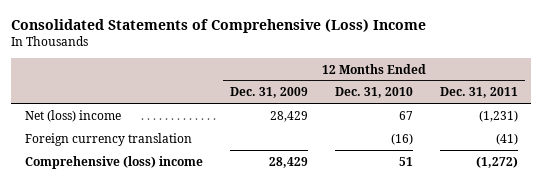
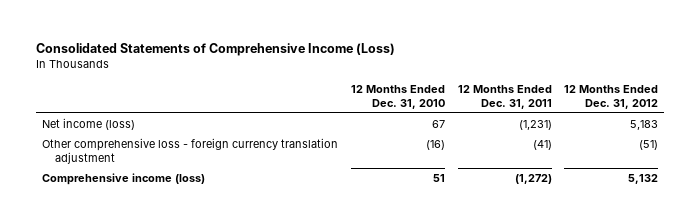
[11,18,427,33] Consolidated Statements of Comprehensive (Loss) Income -> [36,43,396,57] Consolidated Statements of Comprehensive Income (Loss)
[229,87,308,99] Dec. 31, 2009 -> none
none -> [564,85,659,109] 12 Months Ended Dec. 31, 2012
[24,109,121,122] Net (loss) income -> [42,118,136,131] Net income (loss)
[24,132,192,146] Foreign currency translation -> [42,138,339,164] Other comprehensive loss - foreign currency translation adjustment
[24,155,203,169] Comprehensive (loss) income -> [42,173,206,186] Comprehensive income (loss)

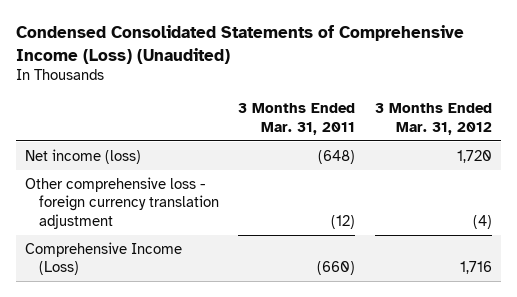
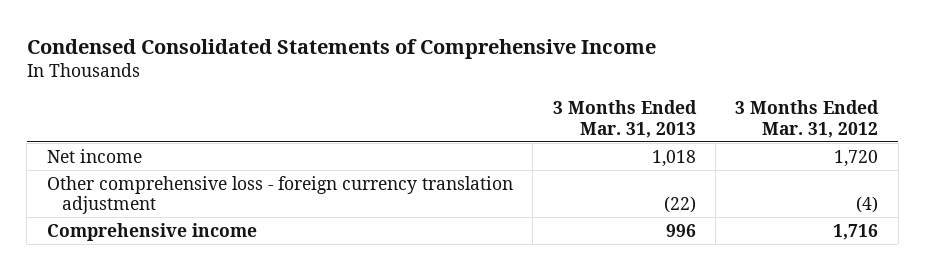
[15,25,464,64] Condensed Consolidated Statements of Comprehensive Income (Loss) (Unaudited) -> [26,38,656,59] Condensed Consolidated Statements of Comprehensive Income
[238,103,356,135] 3 Months Ended Mar. 31, 2011 -> none
none -> [552,100,697,138] 3 Months Ended Mar. 31, 2013
[25,148,142,164] Net income (loss) -> [46,148,142,163] Net income
[25,241,183,276] Comprehensive Income (Loss) -> [46,222,257,241] Comprehensive income

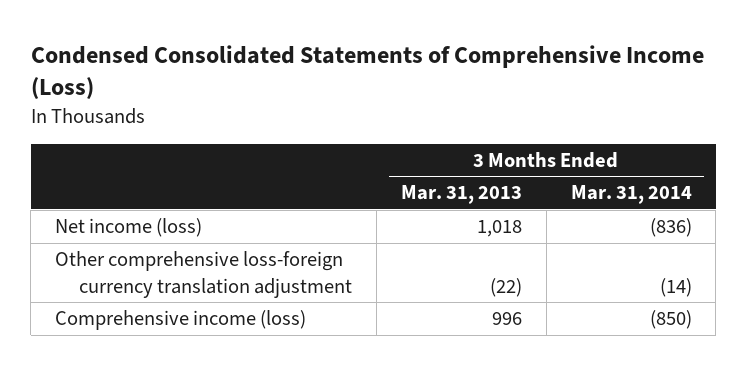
[26,38,656,59] Condensed Consolidated Statements of Comprehensive Income -> [30,44,704,99] Condensed Consolidated Statements of Comprehensive Income (Loss)
[735,100,880,138] 3 Months Ended Mar. 31, 2012 -> none
none -> [570,185,692,205] Mar. 31, 2014
[46,148,142,163] Net income -> [55,218,203,238] Net income (loss)
[46,175,513,215] Other comprehensive loss - foreign currency translation adjustment -> [55,251,353,298] Other comprehensive loss-foreign currency translation adjustment
[46,222,257,241] Comprehensive income -> [55,310,307,331] Comprehensive income (loss)

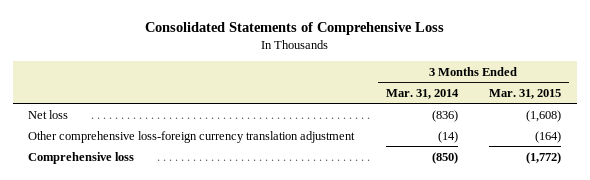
[30,44,704,99] Condensed Consolidated Statements of Comprehensive Income (Loss) -> [144,21,444,35] Consolidated Statements of Comprehensive Loss
[400,185,522,205] Mar. 31, 2013 -> none
none -> [489,88,562,99] Mar. 31, 2015
[55,218,203,238] Net income (loss) -> [28,109,69,119] Net loss
[55,310,307,331] Comprehensive income (loss) -> [28,151,135,164] Comprehensive loss

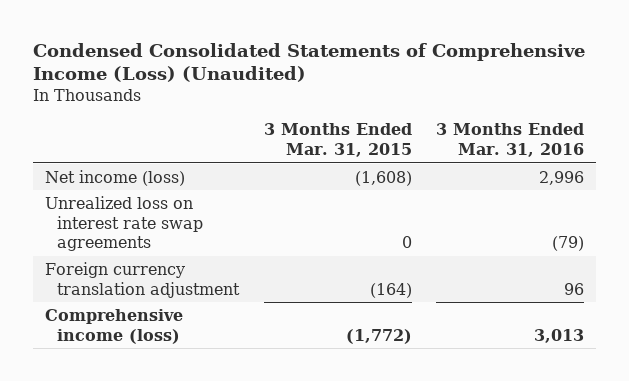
[144,21,444,35] Consolidated Statements of Comprehensive Loss -> [32,42,585,83] Condensed Consolidated Statements of Comprehensive Income (Loss) (Unaudited)
[385,88,459,99] Mar. 31, 2014 -> none
none -> [435,123,584,157] 3 Months Ended Mar. 31, 2016
[28,109,69,119] Net loss -> [45,169,186,186] Net income (loss)
none -> [45,195,204,252] Unrealized loss on interest rate swap agreements
[28,130,356,143] Other comprehensive loss-foreign currency translation adjustment -> [45,261,241,298] Foreign currency translation adjustment
[28,151,135,164] Comprehensive loss -> [45,308,184,344] Comprehensive income (loss)

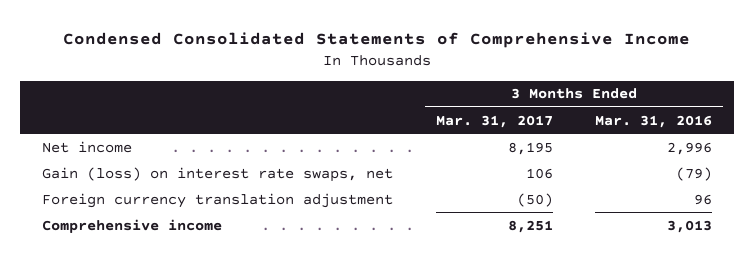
[32,42,585,83] Condensed Consolidated Statements of Comprehensive Income (Loss) (Unaudited) -> [63,32,691,49] Condensed Consolidated Statements of Comprehensive Income
[263,123,412,157] 3 Months Ended Mar. 31, 2015 -> none
none -> [435,114,553,128] Mar. 31, 2017
[45,169,186,186] Net income (loss) -> [41,140,132,153] Net income
[45,195,204,252] Unrealized loss on interest rate swap agreements -> [41,166,393,182] Gain (loss) on interest rate swaps, net
[45,308,184,344] Comprehensive income (loss) -> [41,218,222,233] Comprehensive income

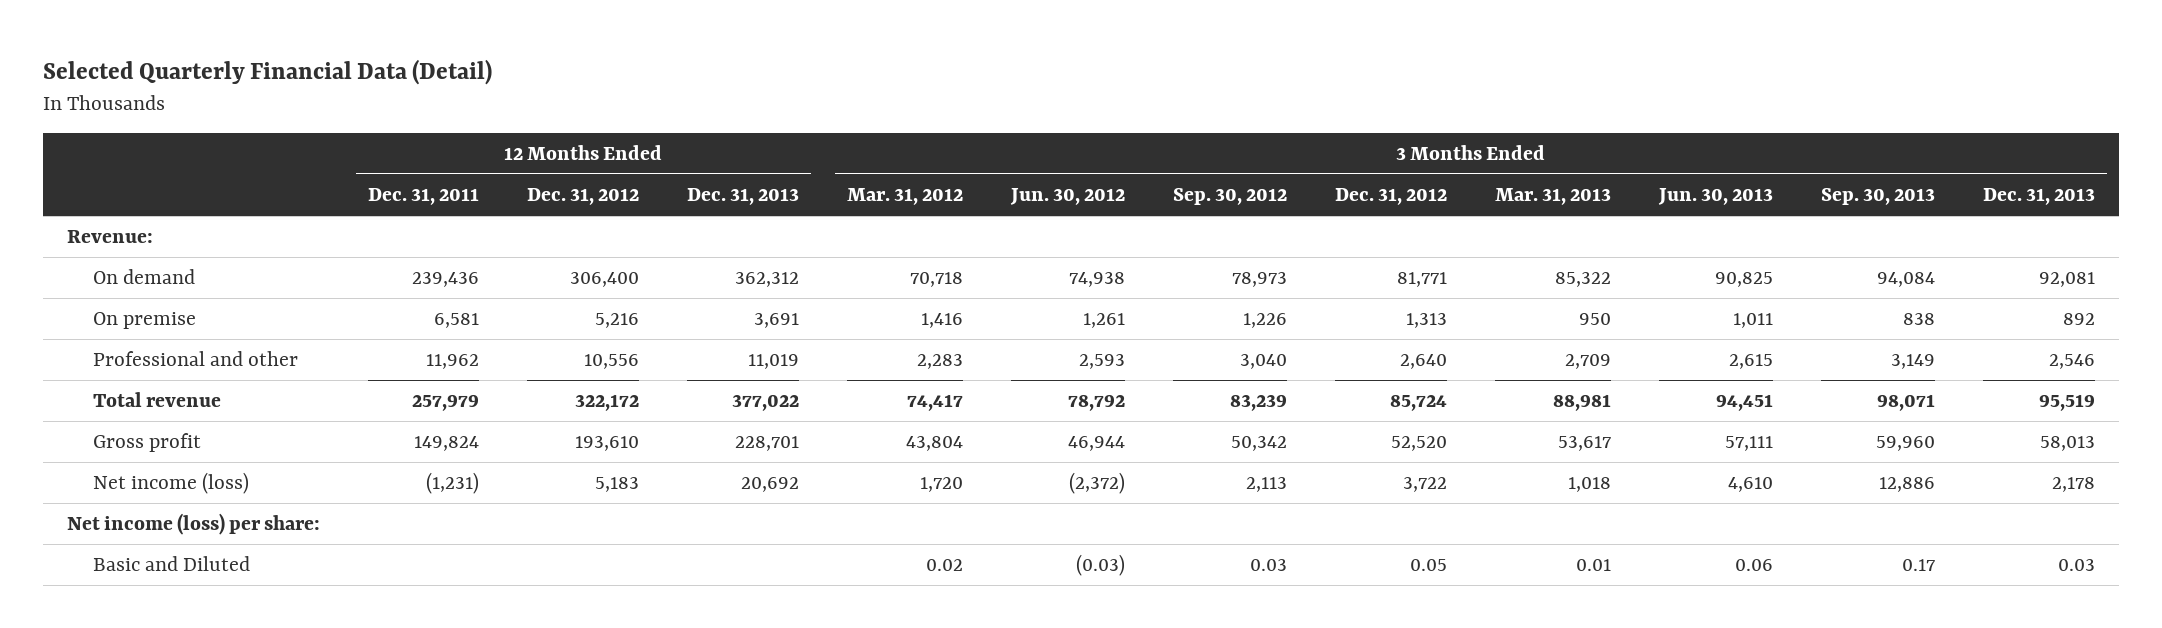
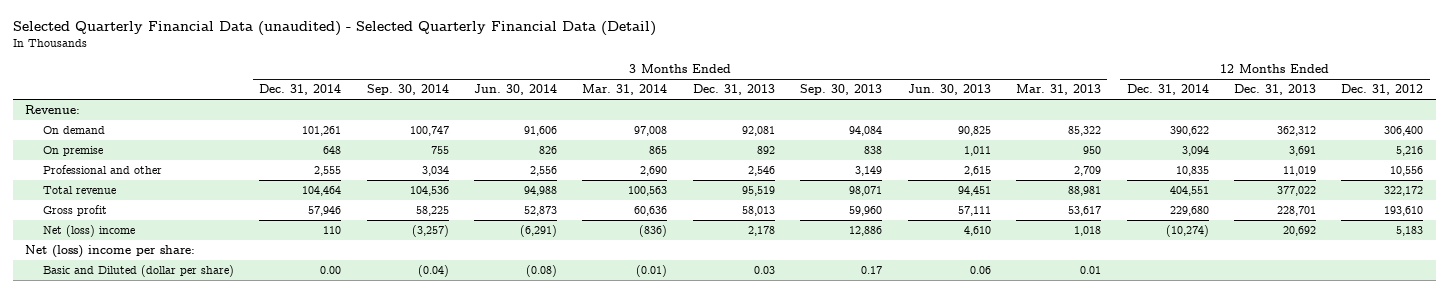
[43,58,493,85] Selected Quarterly Financial Data (Detail) -> [12,21,656,37] Selected Quarterly Financial Data (unaudited) - Selected Quarterly Financial Data (Detail)
[367,188,479,206] Dec. 31, 2011 -> none
[846,188,963,206] Mar. 31, 2012 -> none
[1009,188,1125,206] Jun. 30, 2012 -> none
[1172,188,1287,206] Sep. 30, 2012 -> none
[1334,188,1447,206] Dec. 31, 2012 -> none
none -> [259,84,342,96] Dec. 31, 2014
none -> [366,84,449,96] Sep. 30, 2014
none -> [474,84,558,96] Jun. 30, 2014
none -> [582,84,668,96] Mar. 31, 2014
none -> [1126,84,1209,96] Dec. 31, 2014
[92,472,249,495] Net income (loss) -> [42,225,135,238] Net (loss) income
[67,513,321,536] Net income (loss) per share: -> [25,245,196,259] Net (loss) income per share:
[92,556,250,572] Basic and Diluted -> [42,265,234,278] Basic and Diluted (dollar per share)

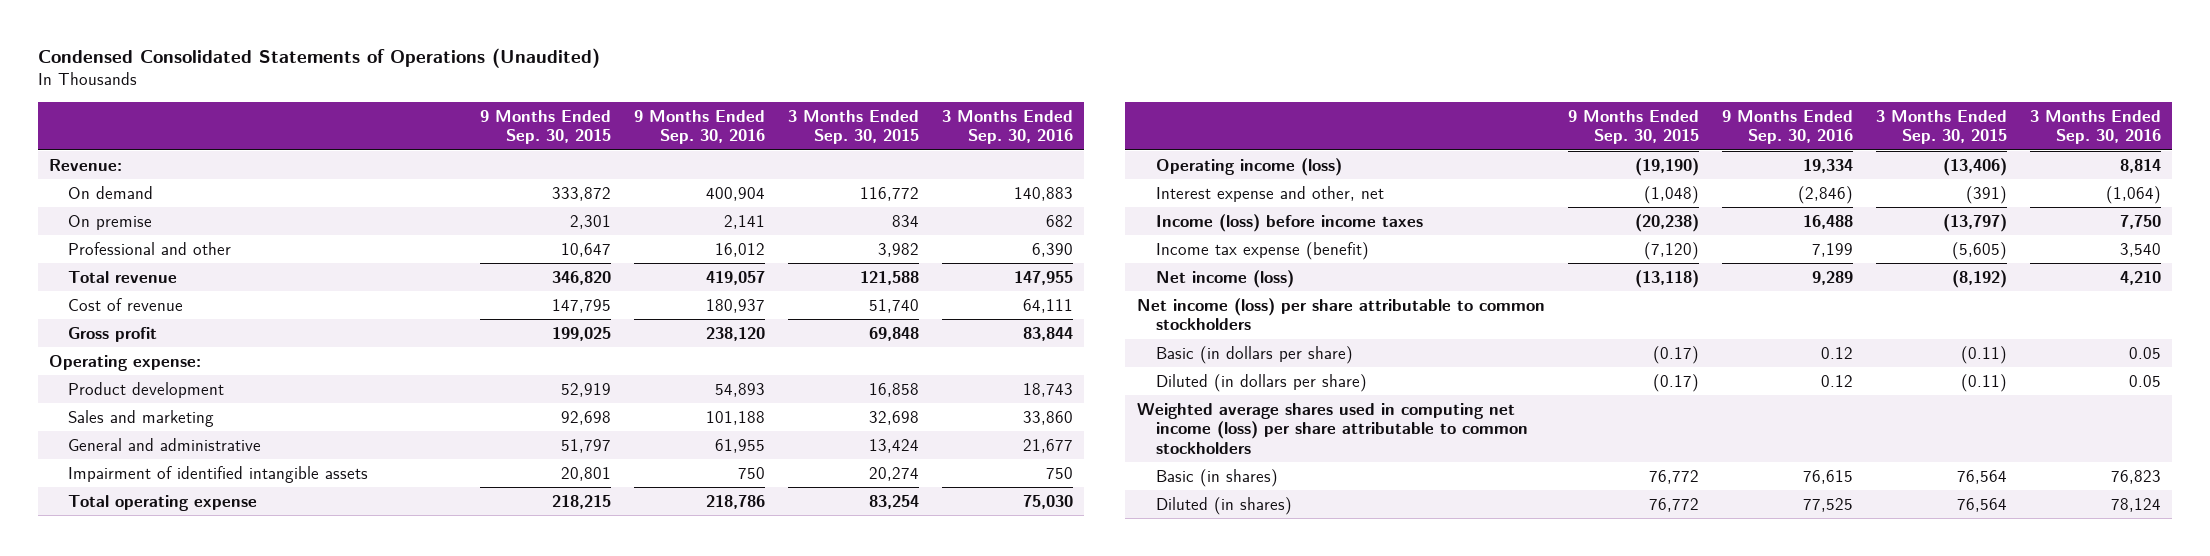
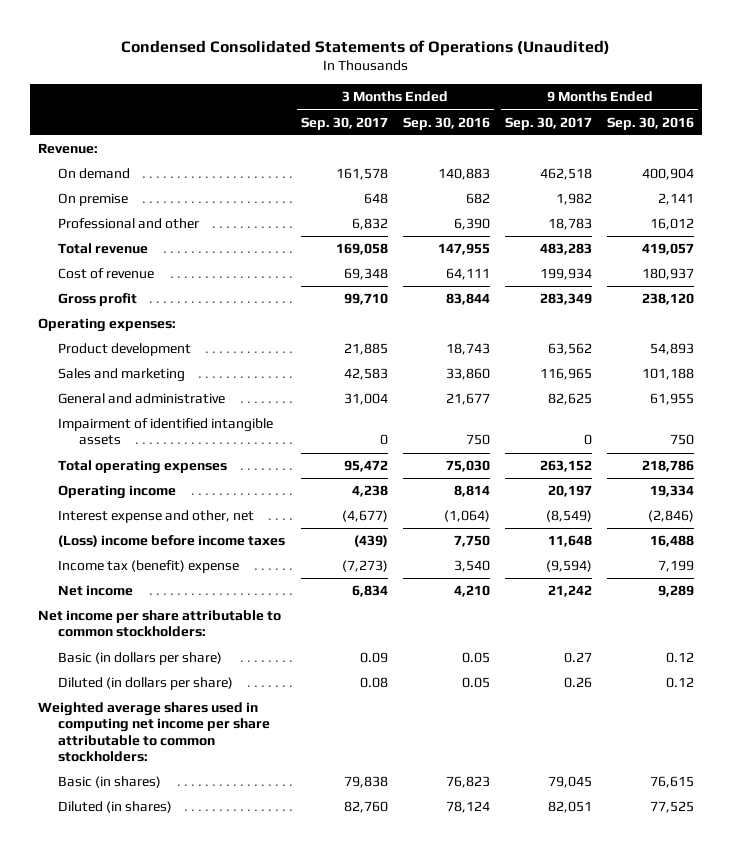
[479,109,611,145] 9 Months Ended Sep. 30, 2015 -> none
[787,109,919,145] 3 Months Ended Sep. 30, 2015 -> none
none -> [300,116,388,130] Sep. 30, 2017
none -> [505,116,593,130] Sep. 30, 2017
[49,354,202,371] Operating expense: -> [37,318,176,333] Operating expenses:
[67,494,257,511] Total operating expense -> [58,460,228,475] Total operating expenses
[1155,157,1342,176] Operating income (loss) -> [58,485,177,500] Operating income
[1155,213,1423,232] Income (loss) before income taxes -> [58,535,286,548] (Loss) income before income taxes
[1155,241,1369,260] Income tax expense (benefit) -> [58,560,240,574] Income tax (benefit) expense
[1155,269,1294,288] Net income (loss) -> [58,585,134,597] Net income
[1136,297,1545,331] Net income (loss) per share attributable to common stockholders -> [37,610,281,638] Net income per share attributable to common stockholders:
[1136,402,1528,454] Weighted average shares used in computing net income (loss) per share attributable to common stockholders -> [37,702,271,763] Weighted average shares used in computing net income per share attributable to common stockholders:

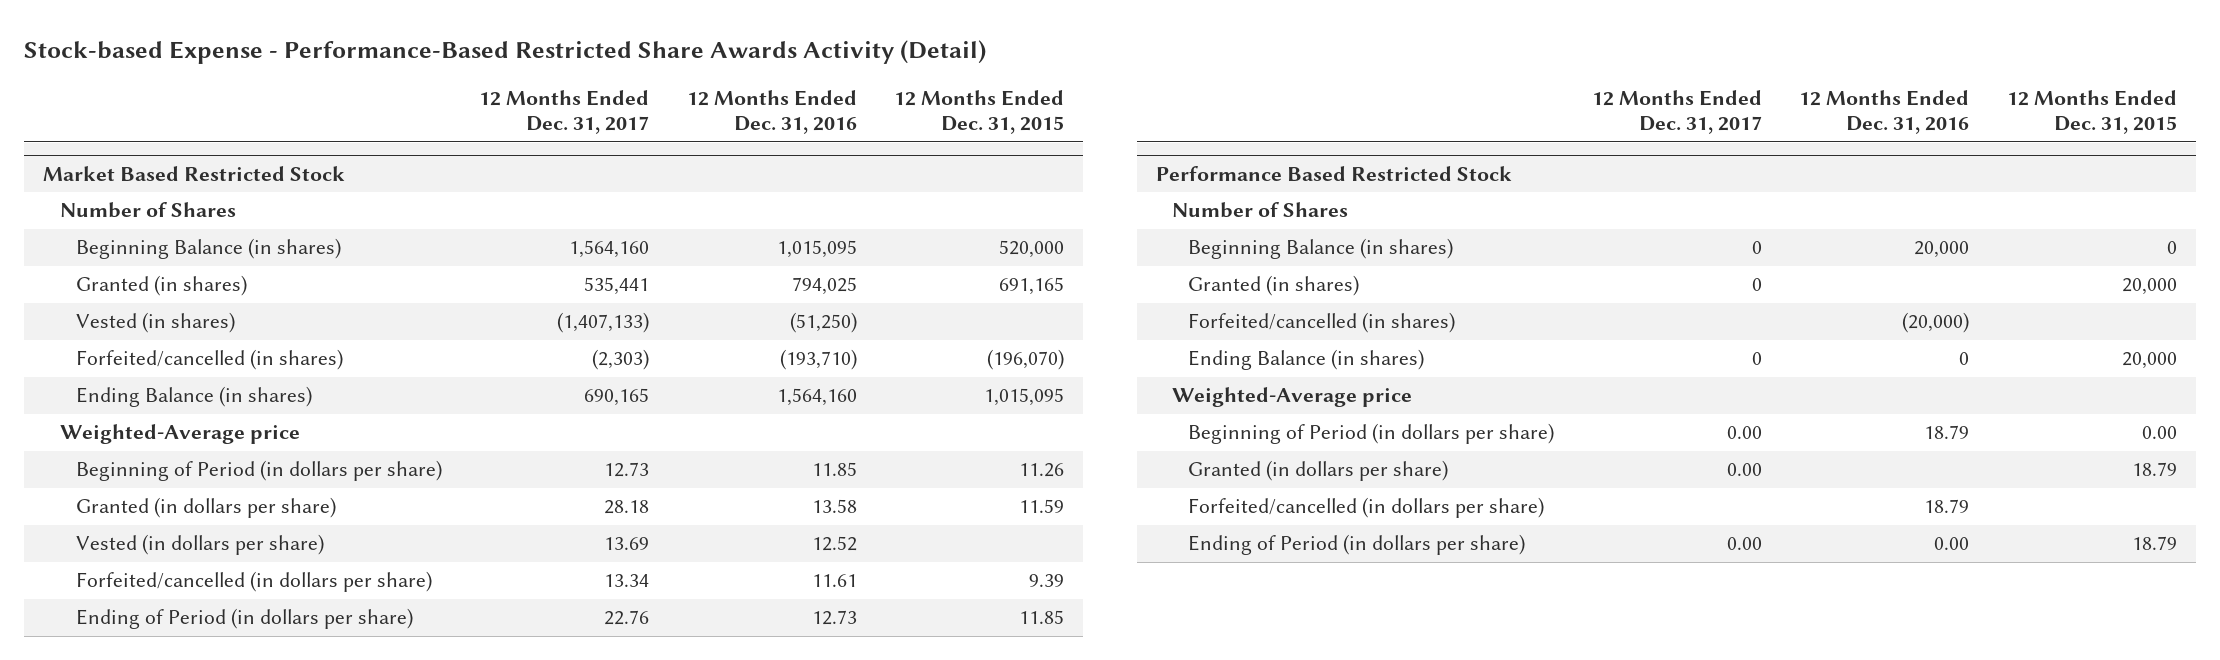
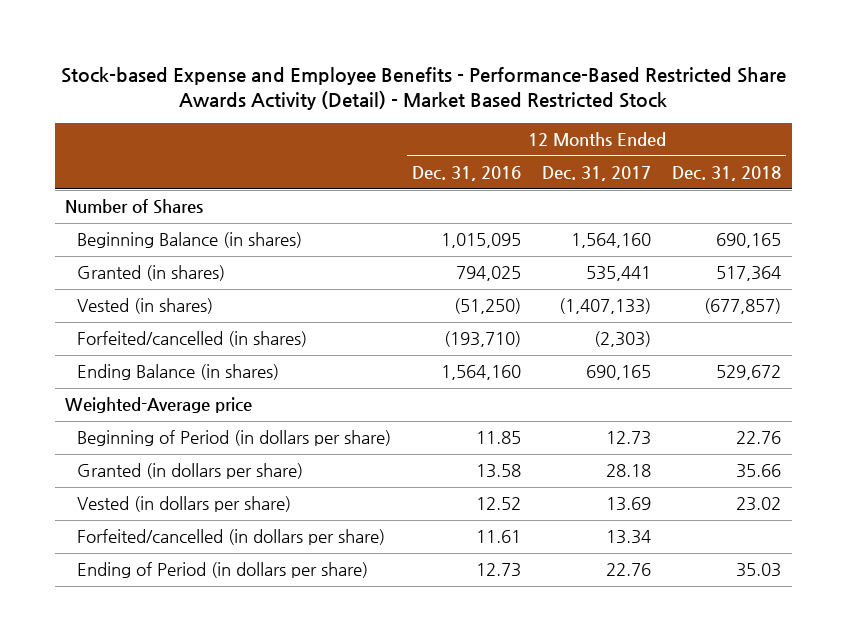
[24,39,987,64] Stock-based Expense - Performance-Based Restricted Share Awards Activity (Detail) -> [61,66,787,111] Stock-based Expense and Employee Benefits - Performance-Based Restricted Share Awards Activity (Detail) - Market Based Restricted Stock
[894,89,1065,135] 12 Months Ended Dec. 31, 2015 -> none
none -> [672,166,782,182] Dec. 31, 2018
[43,166,346,182] Market Based Restricted Stock -> none
[1155,166,1512,182] Performance Based Restricted Stock -> none
[1172,202,1349,219] Number of Shares -> none
[1188,238,1454,260] Beginning Balance (in shares) -> none
[1188,275,1360,297] Granted (in shares) -> none
[1188,312,1456,334] Forfeited/cancelled (in shares) -> none
[1188,349,1425,371] Ending Balance (in shares) -> none
[1172,387,1413,408] Weighted-Average price -> none
[1188,423,1555,445] Beginning of Period (in dollars per share) -> none
[1188,460,1449,482] Granted (in dollars per share) -> none
[1188,497,1545,519] Forfeited/cancelled (in dollars per share) -> none
[1188,534,1526,556] Ending of Period (in dollars per share) -> none

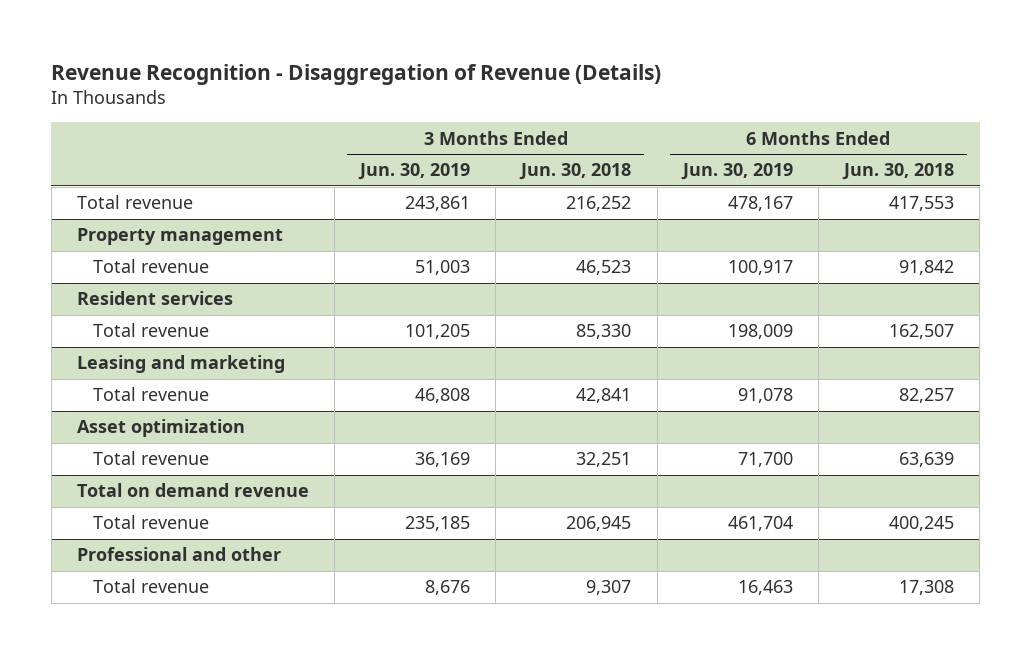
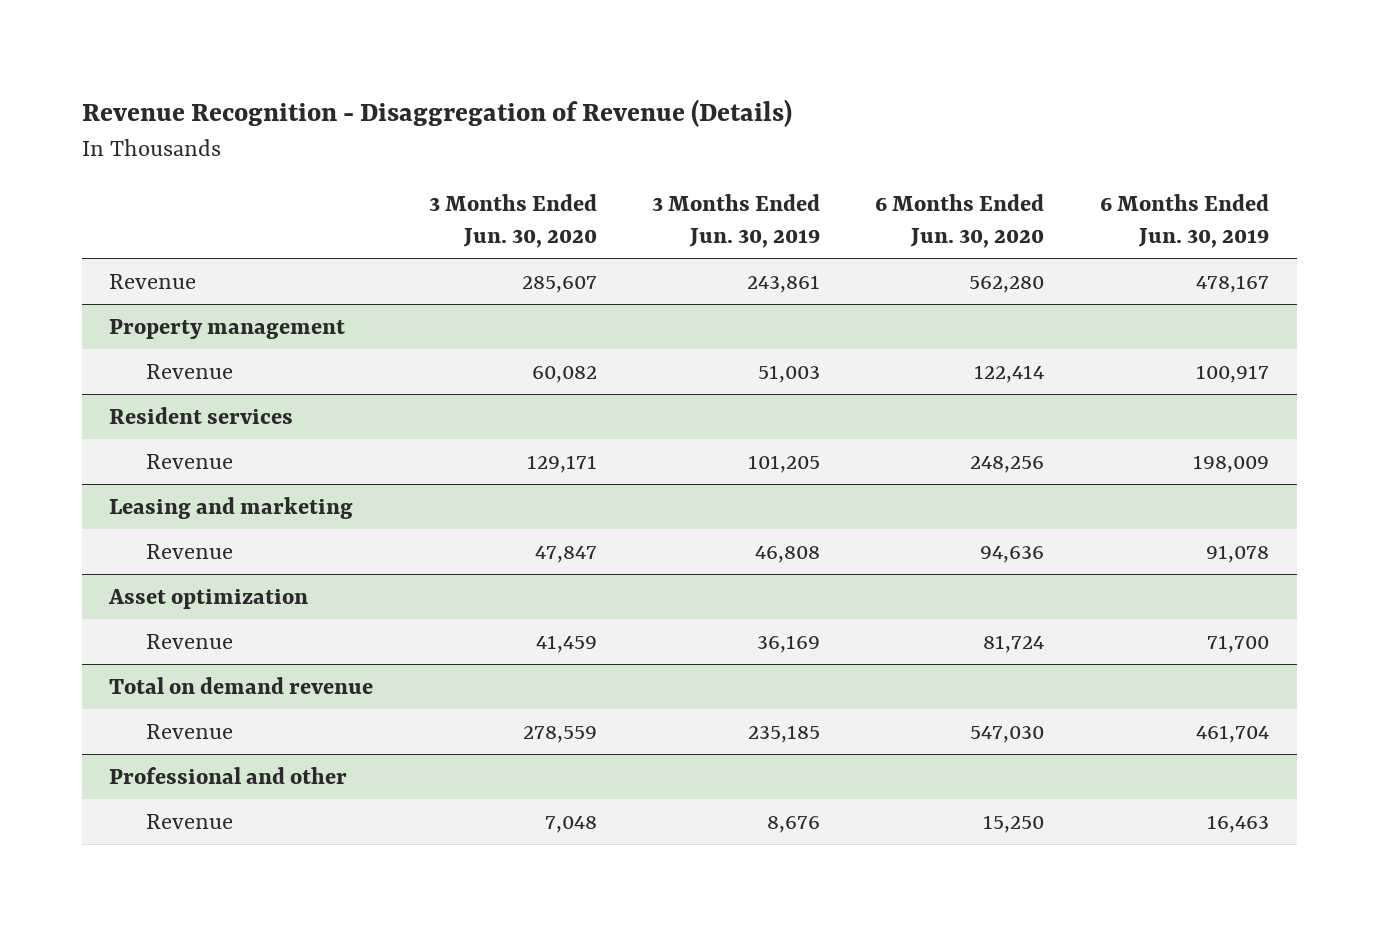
[519,163,632,181] Jun. 30, 2018 -> none
[841,163,954,181] Jun. 30, 2018 -> none
none -> [428,194,597,249] 3 Months Ended Jun. 30, 2020
none -> [875,194,1045,249] 6 Months Ended Jun. 30, 2020
[76,195,193,210] Total revenue -> [109,273,197,289] Revenue
[92,259,209,274] Total revenue -> [146,363,234,379] Revenue
[92,323,209,338] Total revenue -> [146,453,234,469] Revenue
[92,387,209,402] Total revenue -> [146,543,234,559] Revenue
[92,451,209,466] Total revenue -> [146,633,234,649] Revenue
[92,515,209,530] Total revenue -> [146,723,234,739] Revenue
[92,579,209,594] Total revenue -> [146,813,234,829] Revenue

